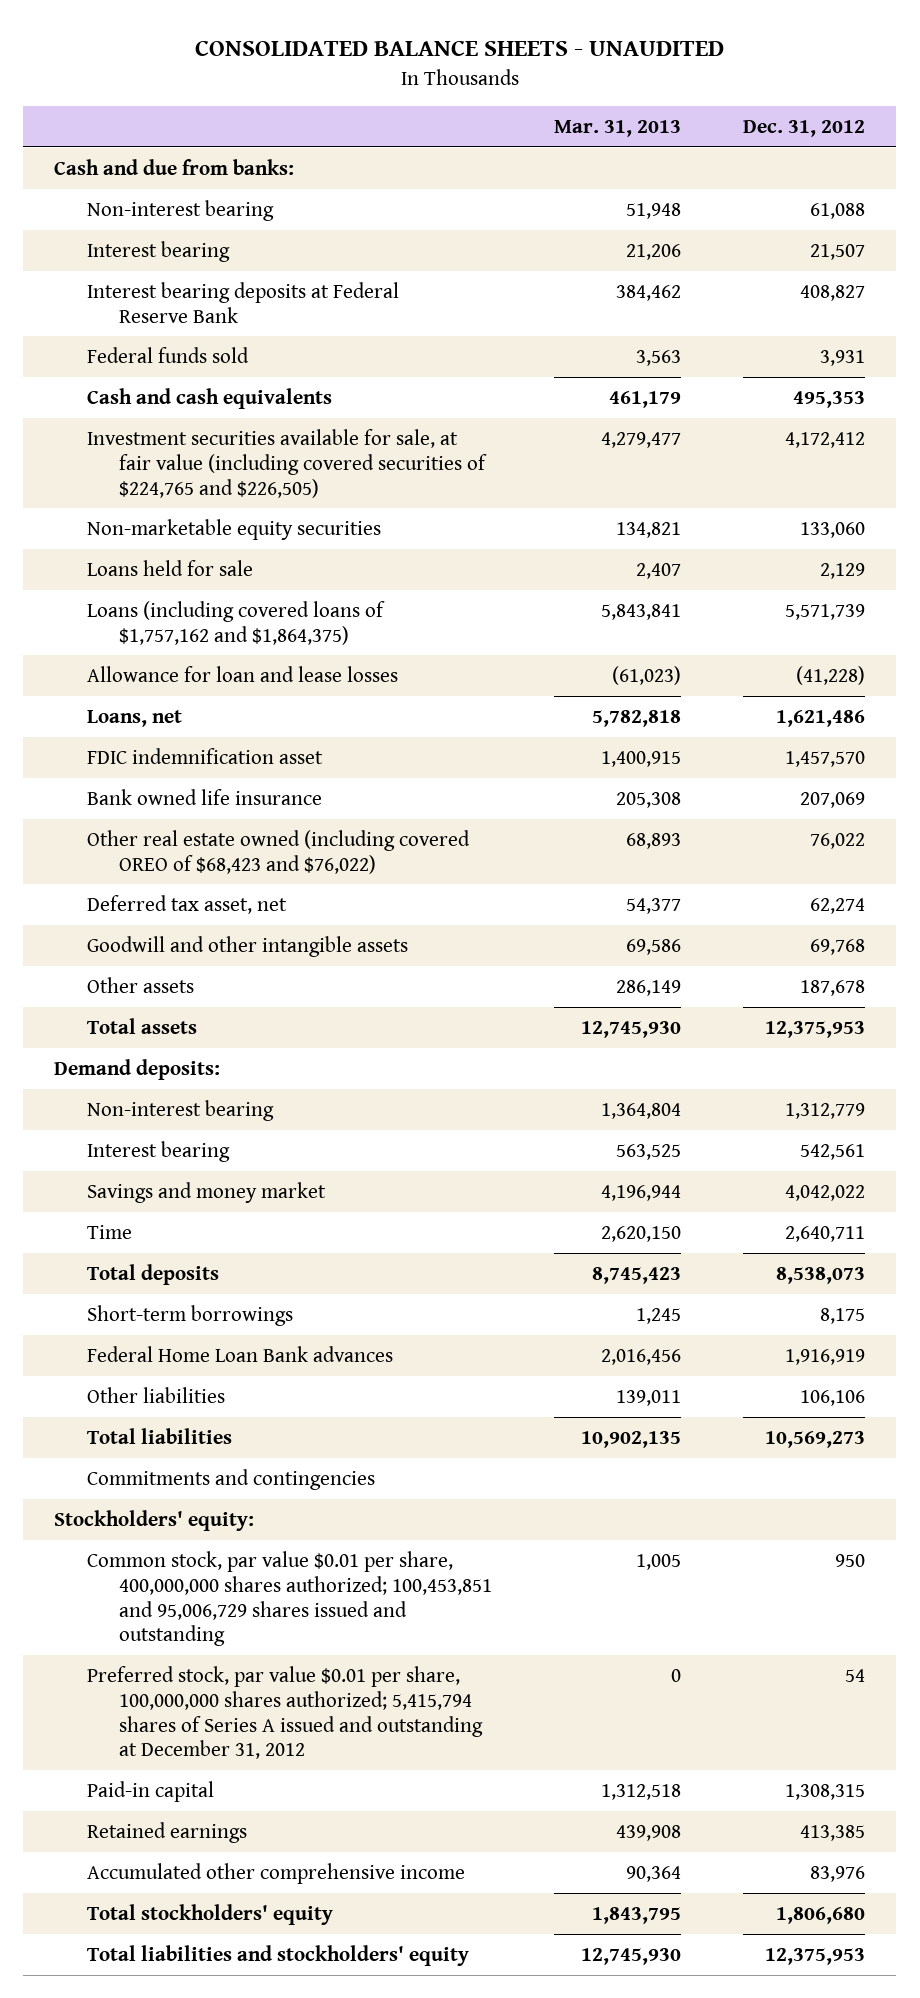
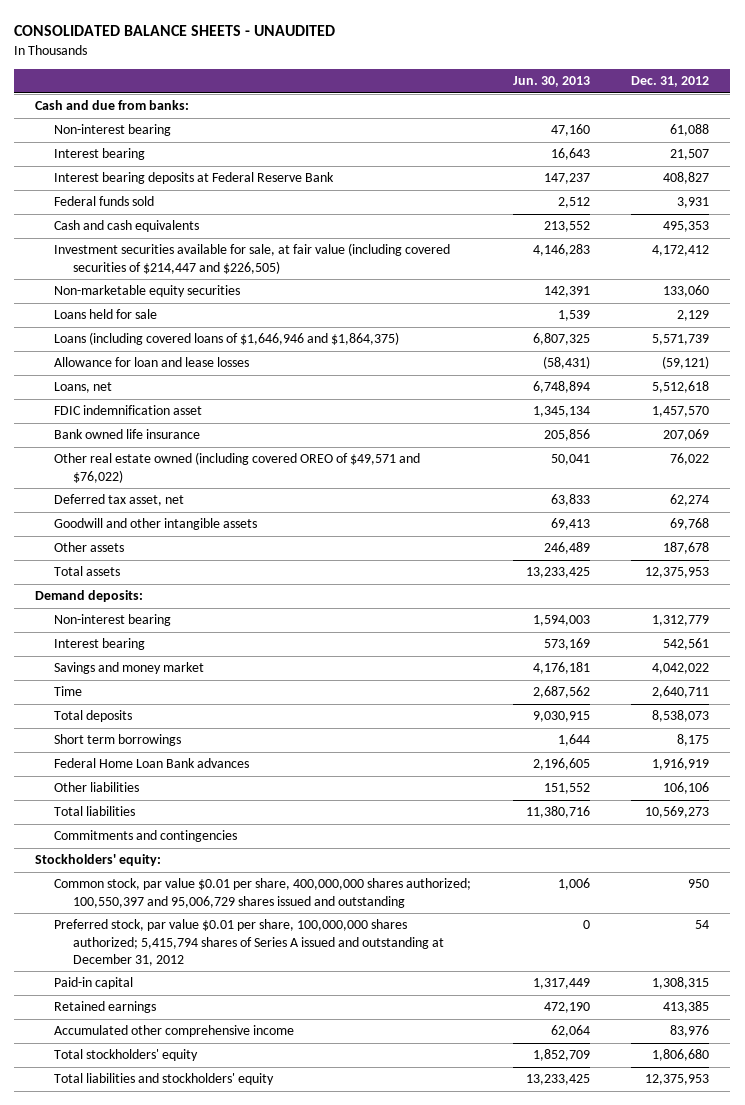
[553,119,681,137] Mar. 31, 2013 -> none
none -> [512,76,590,88] Jun. 30, 2013
[86,428,487,498] Investment securities available for sale, at fair value (including covered securities of $224,765 and $226,505) -> [53,243,450,274] Investment securities available for sale, at fair value (including covered securities of $214,447 and $226,505)
[86,600,385,645] Loans (including covered loans of $1,757,162 and $1,864,375) -> [53,332,399,346] Loans (including covered loans of $1,646,946 and $1,864,375)
[796,665,866,685] (41,228) -> [662,356,710,370] (59,121)
[776,709,866,727] 1,621,486 -> [652,381,710,394] 5,512,618
[86,829,470,874] Other real estate owned (including covered OREO of $68,423 and $76,022) -> [53,452,420,483] Other real estate owned (including covered OREO of $49,571 and $76,022)
[86,1304,293,1326] Short-term borrowings -> [53,734,181,747] Short term borrowings
[86,1550,492,1647] Common stock, par value $0.01 per share, 400,000,000 shares authorized; 100,453,851 and 95,006,729 shares issued and outstanding -> [53,878,471,908] Common stock, par value $0.01 per share, 400,000,000 shares authorized; 100,550,397 and 95,006,729 shares issued and outstanding

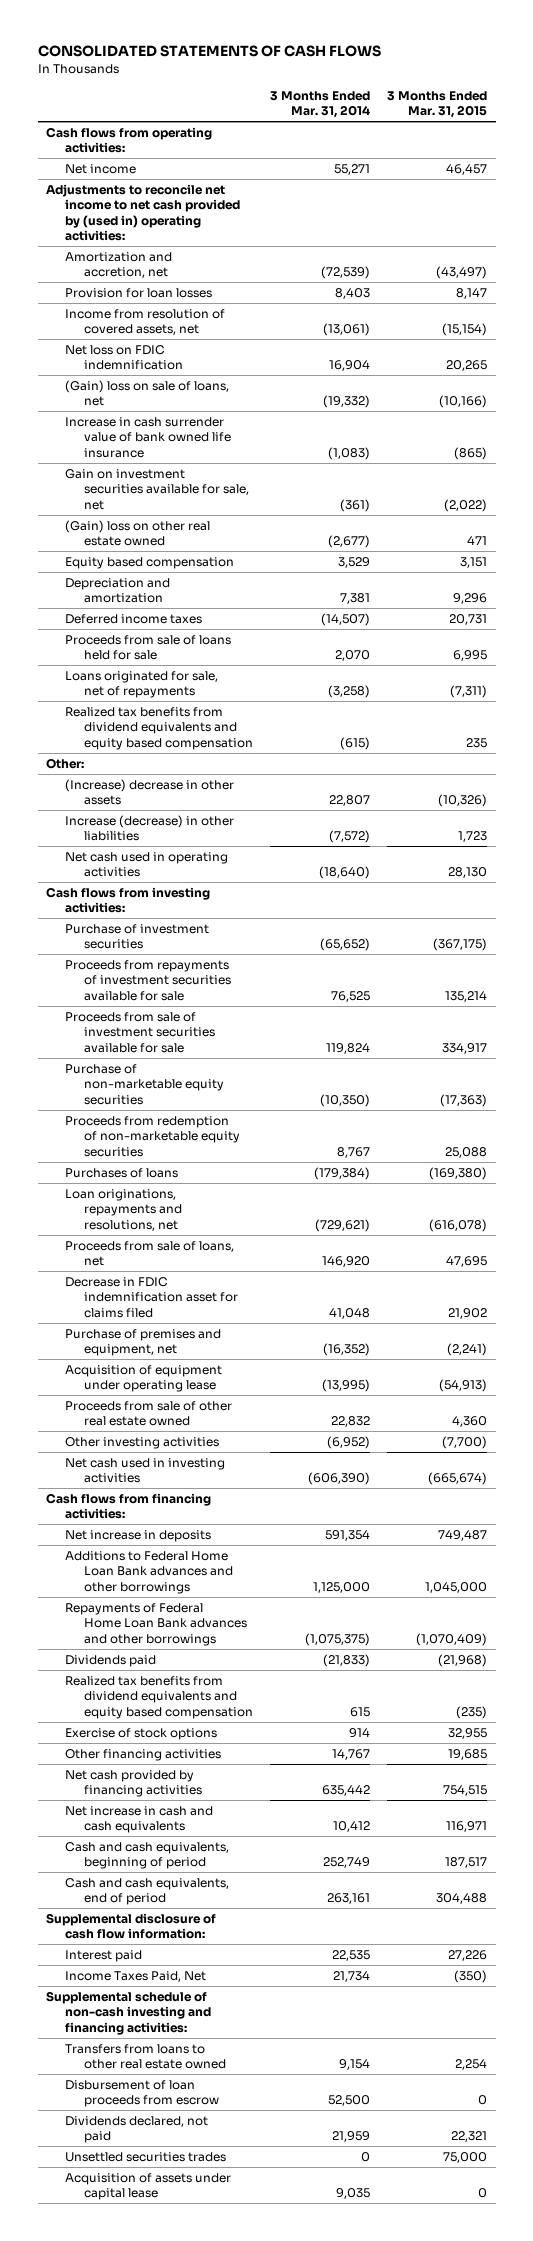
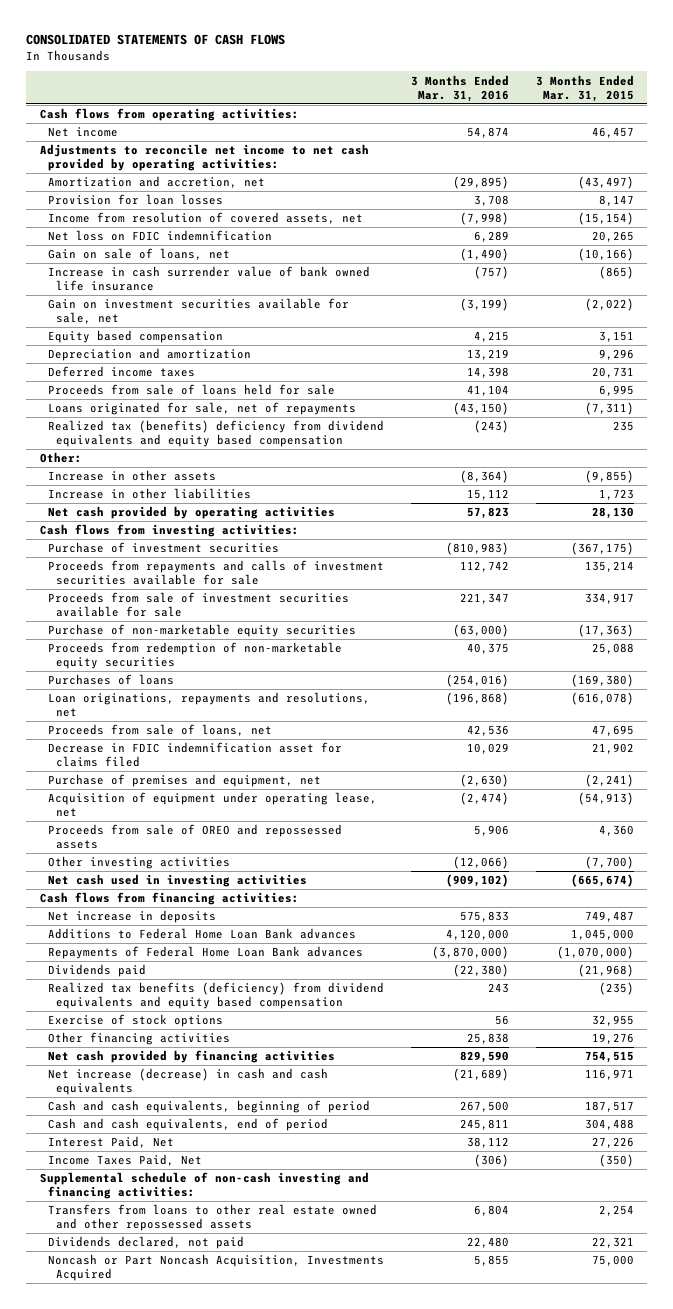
[269,90,370,119] 3 Months Ended Mar. 31, 2014 -> none
none -> [410,74,509,102] 3 Months Ended Mar. 31, 2016
[46,183,240,242] Adjustments to reconcile net income to net cash provided by (used in) operating activities: -> [39,144,369,172] Adjustments to reconcile net income to net cash provided by operating activities:
[64,379,229,407] (Gain) loss on sale of loans, net -> [48,248,231,261] Gain on sale of loans, net
[64,519,210,547] (Gain) loss on other real estate owned -> none
[64,706,253,750] Realized tax benefits from dividend equivalents and equity based compensation -> [48,420,385,448] Realized tax (benefits) deficiency from dividend equivalents and equity based compensation
[64,778,234,806] (Increase) decrease in other assets -> [48,470,217,482] Increase in other assets
[438,794,488,808] (10,326) -> [584,470,634,484] (9,855)
[64,814,234,842] Increase (decrease) in other liabilities -> [48,488,252,500] Increase in other liabilities
[64,851,228,878] Net cash used in operating activities -> [48,506,336,520] Net cash provided by operating activities
[64,959,231,1001] Proceeds from repayments of investment securities available for sale -> [48,560,385,586] Proceeds from repayments and calls of investment securities available for sale
[64,1364,222,1393] Acquisition of equipment under operating lease -> [48,792,378,818] Acquisition of equipment under operating lease, net
[64,1400,232,1427] Proceeds from sale of other real estate owned -> [48,824,343,850] Proceeds from sale of OREO and repossessed assets
[64,1550,233,1594] Additions to Federal Home Loan Bank advances and other borrowings -> [48,928,357,940] Additions to Federal Home Loan Bank advances
[64,1602,247,1646] Repayments of Federal Home Loan Bank advances and other borrowings -> [48,946,364,960] Repayments of Federal Home Loan Bank advances
[416,1632,488,1646] (1,070,409) -> [556,946,634,960] (1,070,000)
[64,1675,253,1719] Realized tax benefits from dividend equivalents and equity based compensation -> [48,982,385,1010] Realized tax benefits (deficiency) from dividend equivalents and equity based compensation
[448,1748,488,1760] 19,685 -> [591,1033,634,1045] 19,276
[64,1805,213,1834] Net increase in cash and cash equivalents -> [48,1068,329,1096] Net increase (decrease) in cash and cash equivalents
[46,1912,217,1940] Supplemental disclosure of cash flow information: -> none
[64,1949,142,1962] Interest paid -> [48,1136,175,1149] Interest Paid, Net
[64,2079,219,2108] Disbursement of loan proceeds from escrow -> none
[64,2043,226,2070] Transfers from loans to other real estate owned -> [48,1204,378,1232] Transfers from loans to other real estate owned and other repossessed assets
[64,2151,226,2162] Unsettled securities trades -> none
[64,2172,231,2201] Acquisition of assets under capital lease -> none
none -> [48,1254,385,1282] Noncash or Part Noncash Acquisition, Investments Acquired

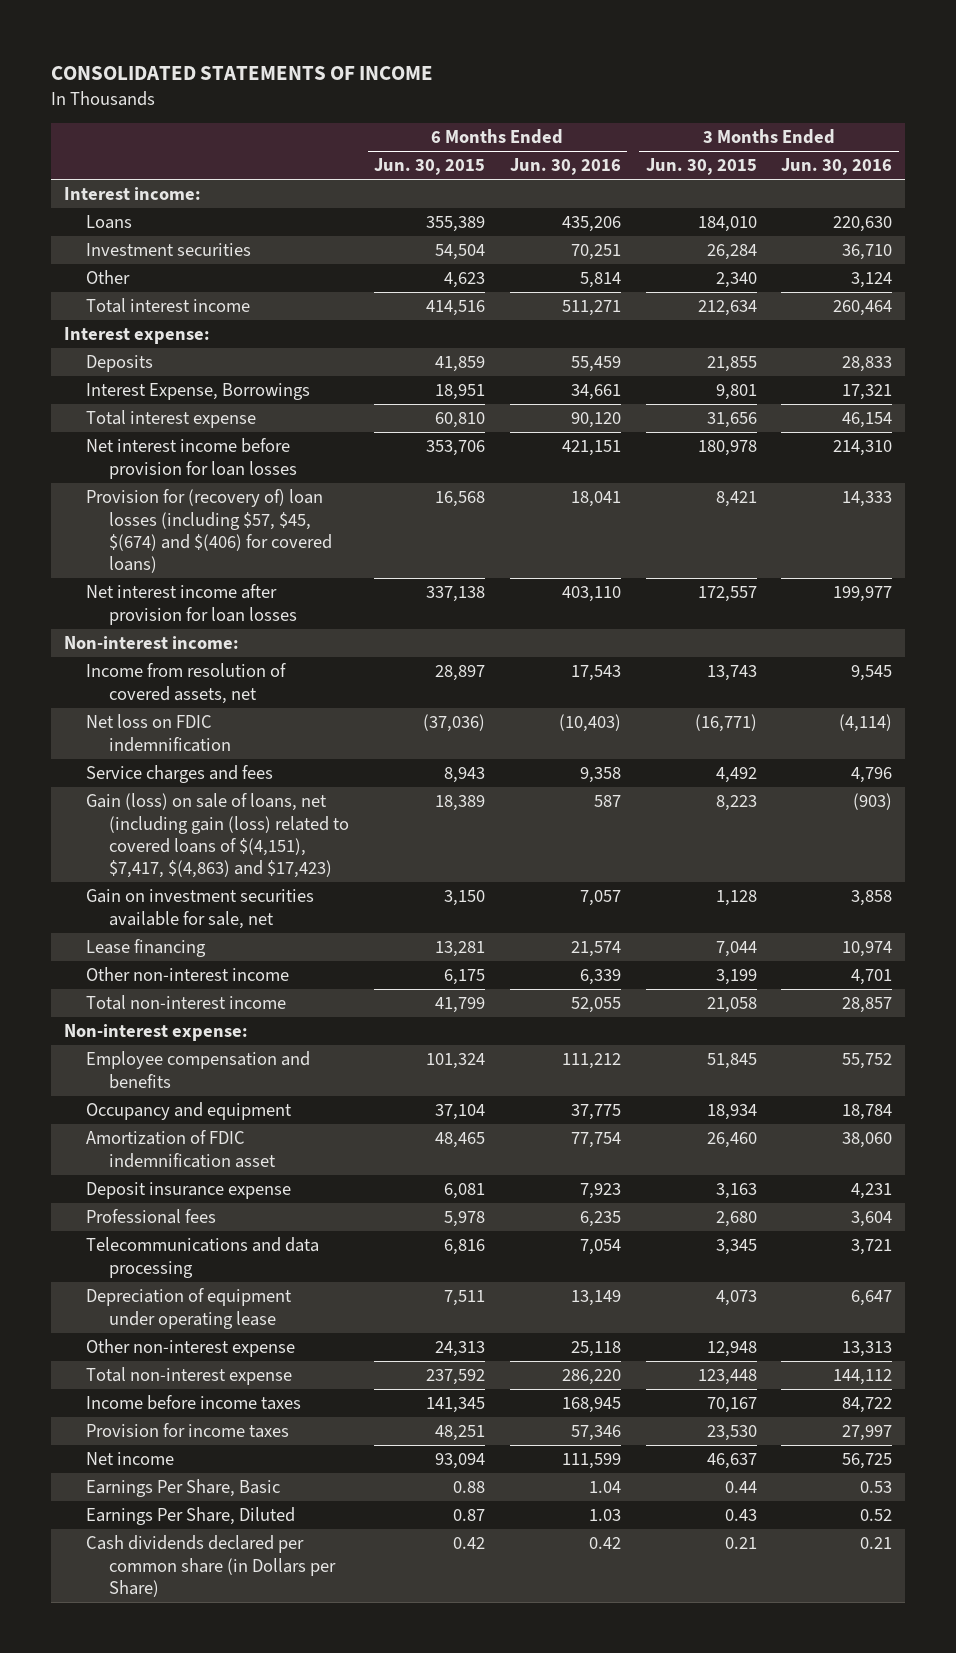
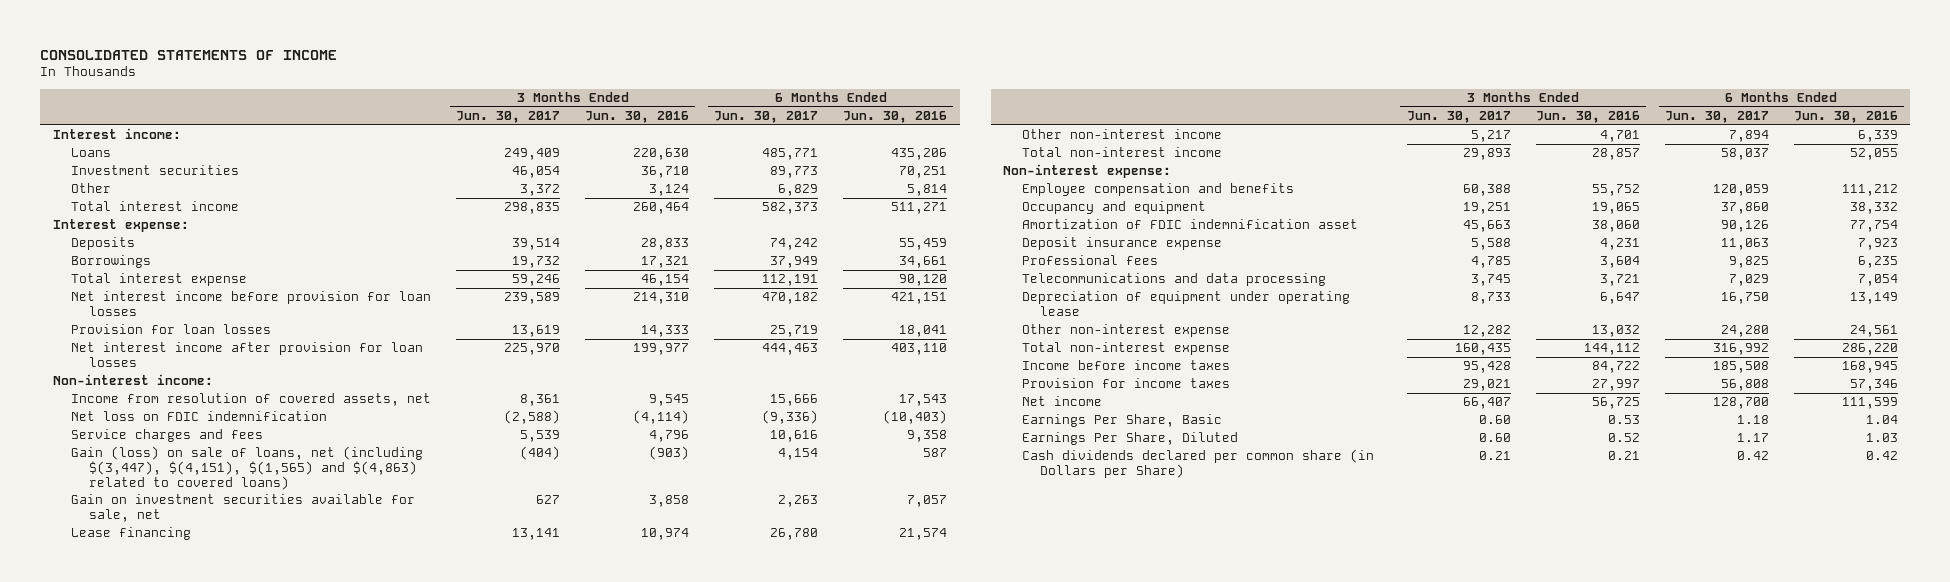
[373,158,485,176] Jun. 30, 2015 -> none
[645,158,757,176] Jun. 30, 2015 -> none
none -> [455,111,560,124] Jun. 30, 2017
none -> [714,111,819,124] Jun. 30, 2017
[86,383,311,401] Interest Expense, Borrowings -> [70,255,151,269] Borrowings
[86,489,332,574] Provision for (recovery of) loan losses (including $57, $45, $(674) and $(406) for covered loans) -> [70,324,271,335] Provision for loan losses
[86,793,349,879] Gain (loss) on sale of loans, net (including gain (loss) related to covered loans of $(4,151), $7,417, $(4,863) and $17,423) -> [70,446,423,490] Gain (loss) on sale of loans, net (including $(3,447), $(4,151), $(1,565) and $(4,863) related to covered loans)
[570,1104,621,1121] 37,775 -> [1849,202,1898,215] 38,332
[842,1104,893,1121] 18,784 -> [1591,202,1640,215] 19,065
[570,1341,621,1358] 25,118 -> [1849,325,1898,338] 24,561
[842,1341,893,1358] 13,313 -> [1591,325,1640,338] 13,032

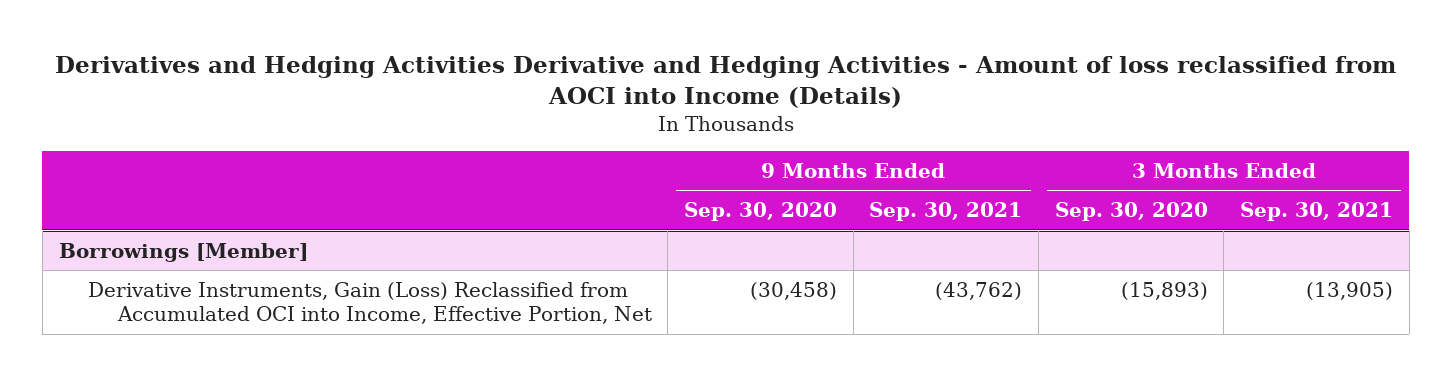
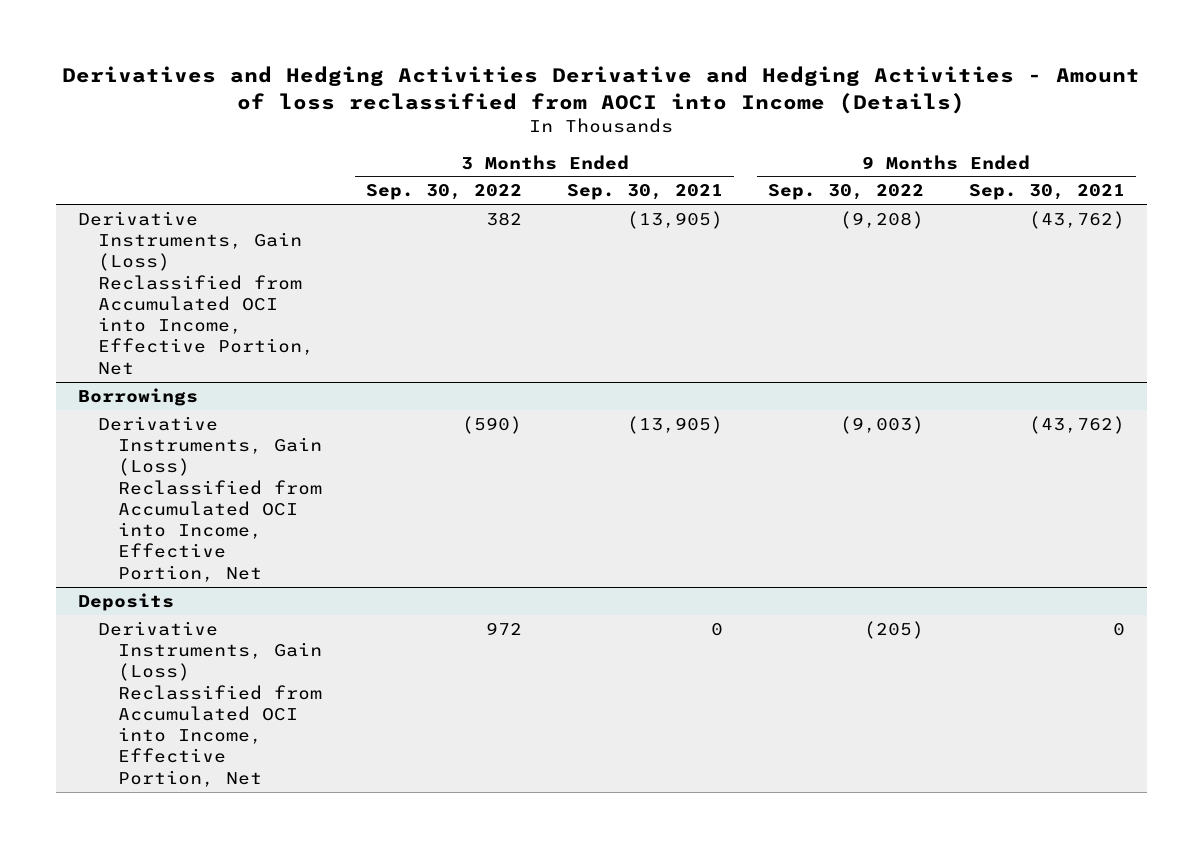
[684,202,838,222] Sep. 30, 2020 -> none
[1054,202,1208,222] Sep. 30, 2020 -> none
none -> [366,184,523,201] Sep. 30, 2022
none -> [767,184,924,201] Sep. 30, 2022
[58,242,308,262] Borrowings [Member] -> none
none -> [78,387,199,406] Borrowings
none -> [97,415,322,582] Derivative Instruments, Gain (Loss) Reclassified from Accumulated OCI into Income, Effective Portion, Net
none -> [78,592,175,611] Deposits
none -> [97,620,322,787] Derivative Instruments, Gain (Loss) Reclassified from Accumulated OCI into Income, Effective Portion, Net

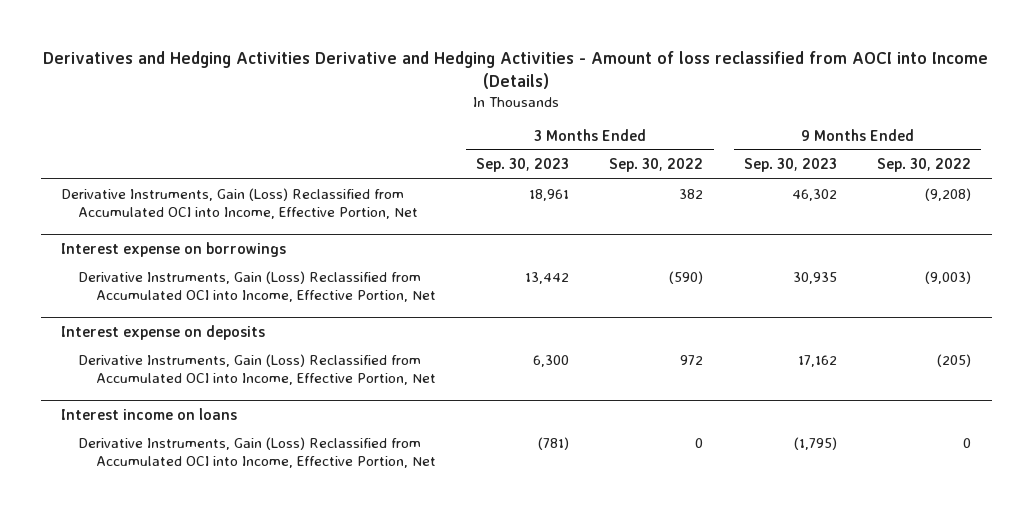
[567,184,724,201] Sep. 30, 2021 -> none
[968,184,1125,201] Sep. 30, 2021 -> none
none -> [476,158,570,173] Sep. 30, 2023
none -> [743,158,837,173] Sep. 30, 2023
[78,387,199,406] Borrowings -> [60,242,286,258] Interest expense on borrowings
[78,592,175,611] Deposits -> [60,325,265,341] Interest expense on deposits
none -> [60,408,237,421] Interest income on loans
none -> [78,437,436,469] Derivative Instruments, Gain (Loss) Reclassified from Accumulated OCI into Income, Effective Portion, Net

